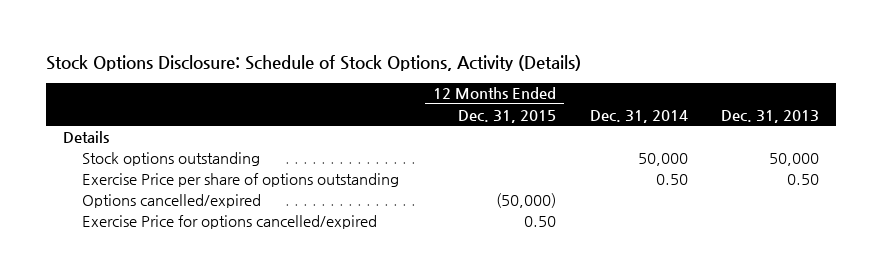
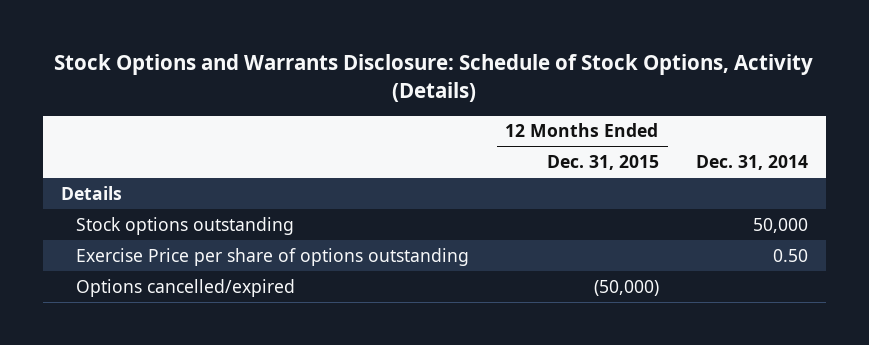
[45,55,581,72] Stock Options Disclosure: Schedule of Stock Options, Activity (Details) -> [54,54,814,102] Stock Options and Warrants Disclosure: Schedule of Stock Options, Activity (Details)
[721,109,820,123] Dec. 31, 2013 -> none
[82,214,378,229] Exercise Price for options cancelled/expired -> none

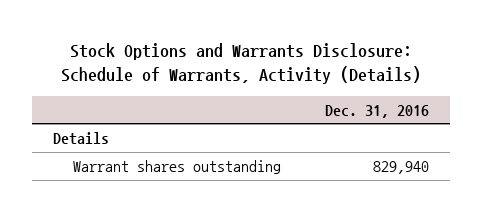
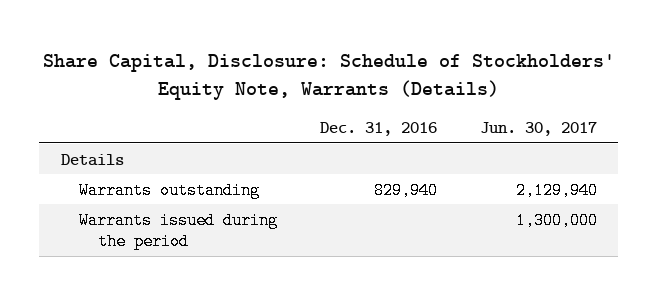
[60,42,421,85] Stock Options and Warrants Disclosure: Schedule of Warrants, Activity (Details) -> [42,54,615,100] Share Capital, Disclosure: Schedule of Stockholders' Equity Note, Warrants (Details)
none -> [479,122,597,137] Jun. 30, 2017
[73,159,282,174] Warrant shares outstanding -> [79,181,261,199] Warrants outstanding
none -> [79,211,279,251] Warrants issued during the period

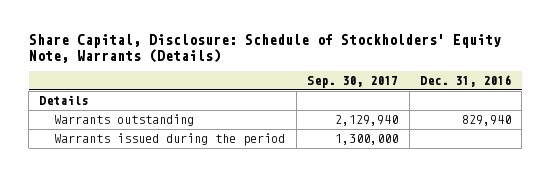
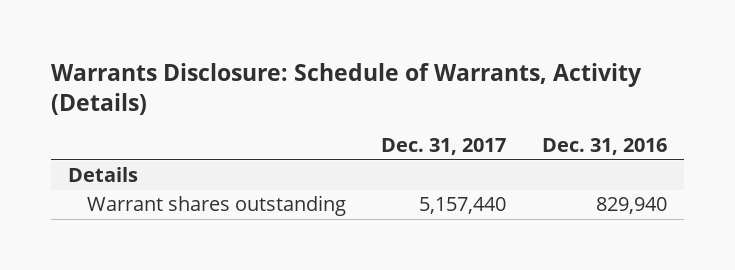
[28,33,501,63] Share Capital, Disclosure: Schedule of Stockholders' Equity Note, Warrants (Details) -> [50,63,642,116] Warrants Disclosure: Schedule of Warrants, Activity (Details)
[307,76,399,89] Sep. 30, 2017 -> none
none -> [381,138,507,156] Dec. 31, 2017
[54,133,286,147] Warrants issued during the period -> none
[54,114,195,127] Warrants outstanding -> [87,195,347,217] Warrant shares outstanding

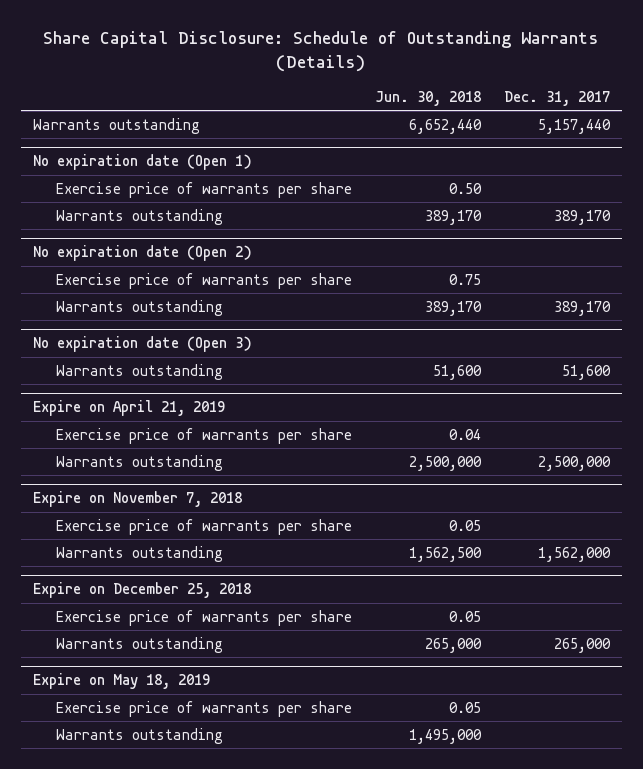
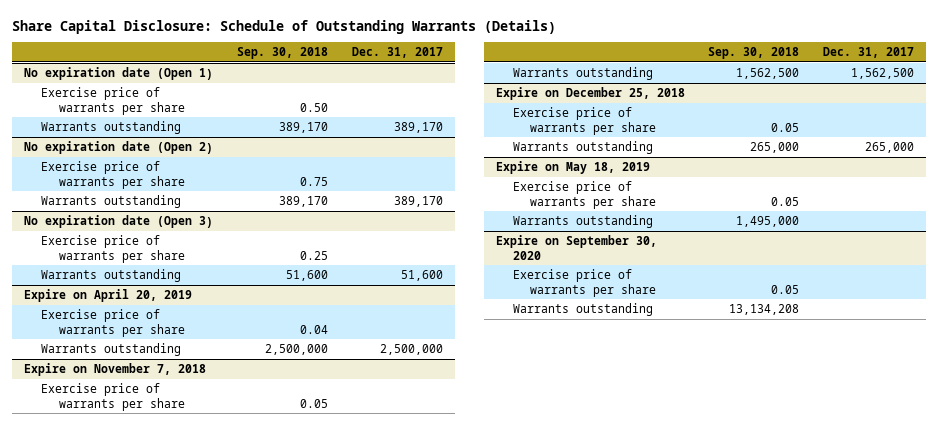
[375,91,482,107] Jun. 30, 2018 -> none
none -> [237,47,329,60] Sep. 30, 2018
[32,117,200,134] Warrants outstanding -> none
none -> [41,235,185,263] Exercise price of warrants per share
[32,400,225,417] Expire on April 21, 2019 -> [24,289,193,303] Expire on April 20, 2019
[538,546,612,562] 1,562,000 -> [851,68,915,80] 1,562,500
none -> [495,235,657,260] Expire on September 30, 2020
none -> [512,269,656,297] Exercise price of warrants per share
none -> [512,303,653,317] Warrants outstanding

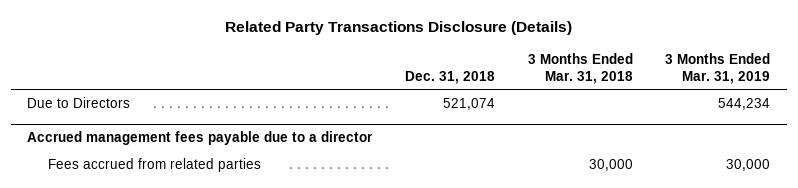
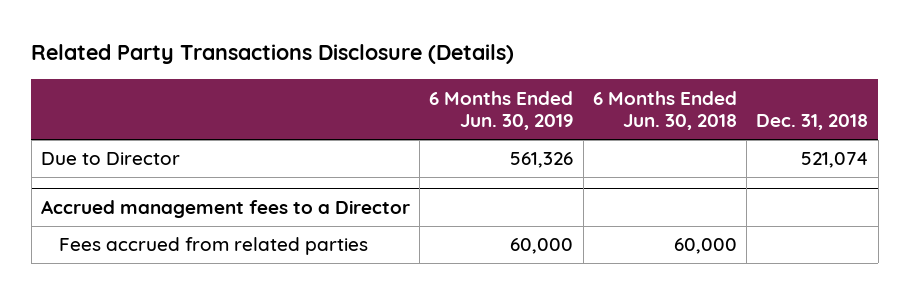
[527,52,633,84] 3 Months Ended Mar. 31, 2018 -> none
[665,52,771,84] 3 Months Ended Mar. 31, 2019 -> none
none -> [429,90,574,131] 6 Months Ended Jun. 30, 2019
none -> [592,90,737,131] 6 Months Ended Jun. 30, 2018
[27,131,374,146] Accrued management fees payable due to a director -> none
[47,157,261,172] Fees accrued from related parties -> none
[27,96,131,108] Due to Directors -> [40,152,180,166] Due to Director
none -> [40,199,410,218] Accrued management fees to a Director
none -> [59,237,369,256] Fees accrued from related parties

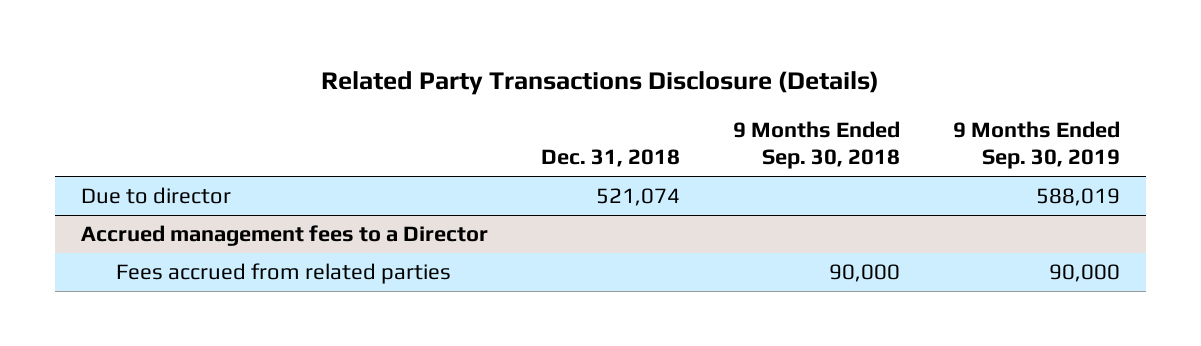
[429,90,574,131] 6 Months Ended Jun. 30, 2019 -> none
[592,90,737,131] 6 Months Ended Jun. 30, 2018 -> none
none -> [732,121,900,170] 9 Months Ended Sep. 30, 2018
none -> [952,121,1120,170] 9 Months Ended Sep. 30, 2019
[40,152,180,166] Due to Director -> [81,187,232,205] Due to director

